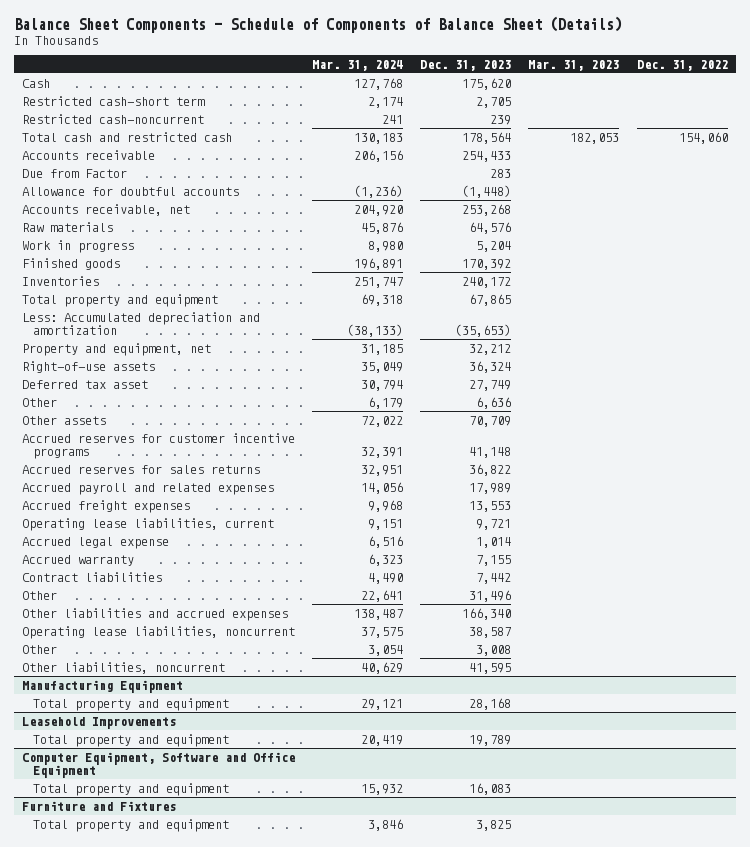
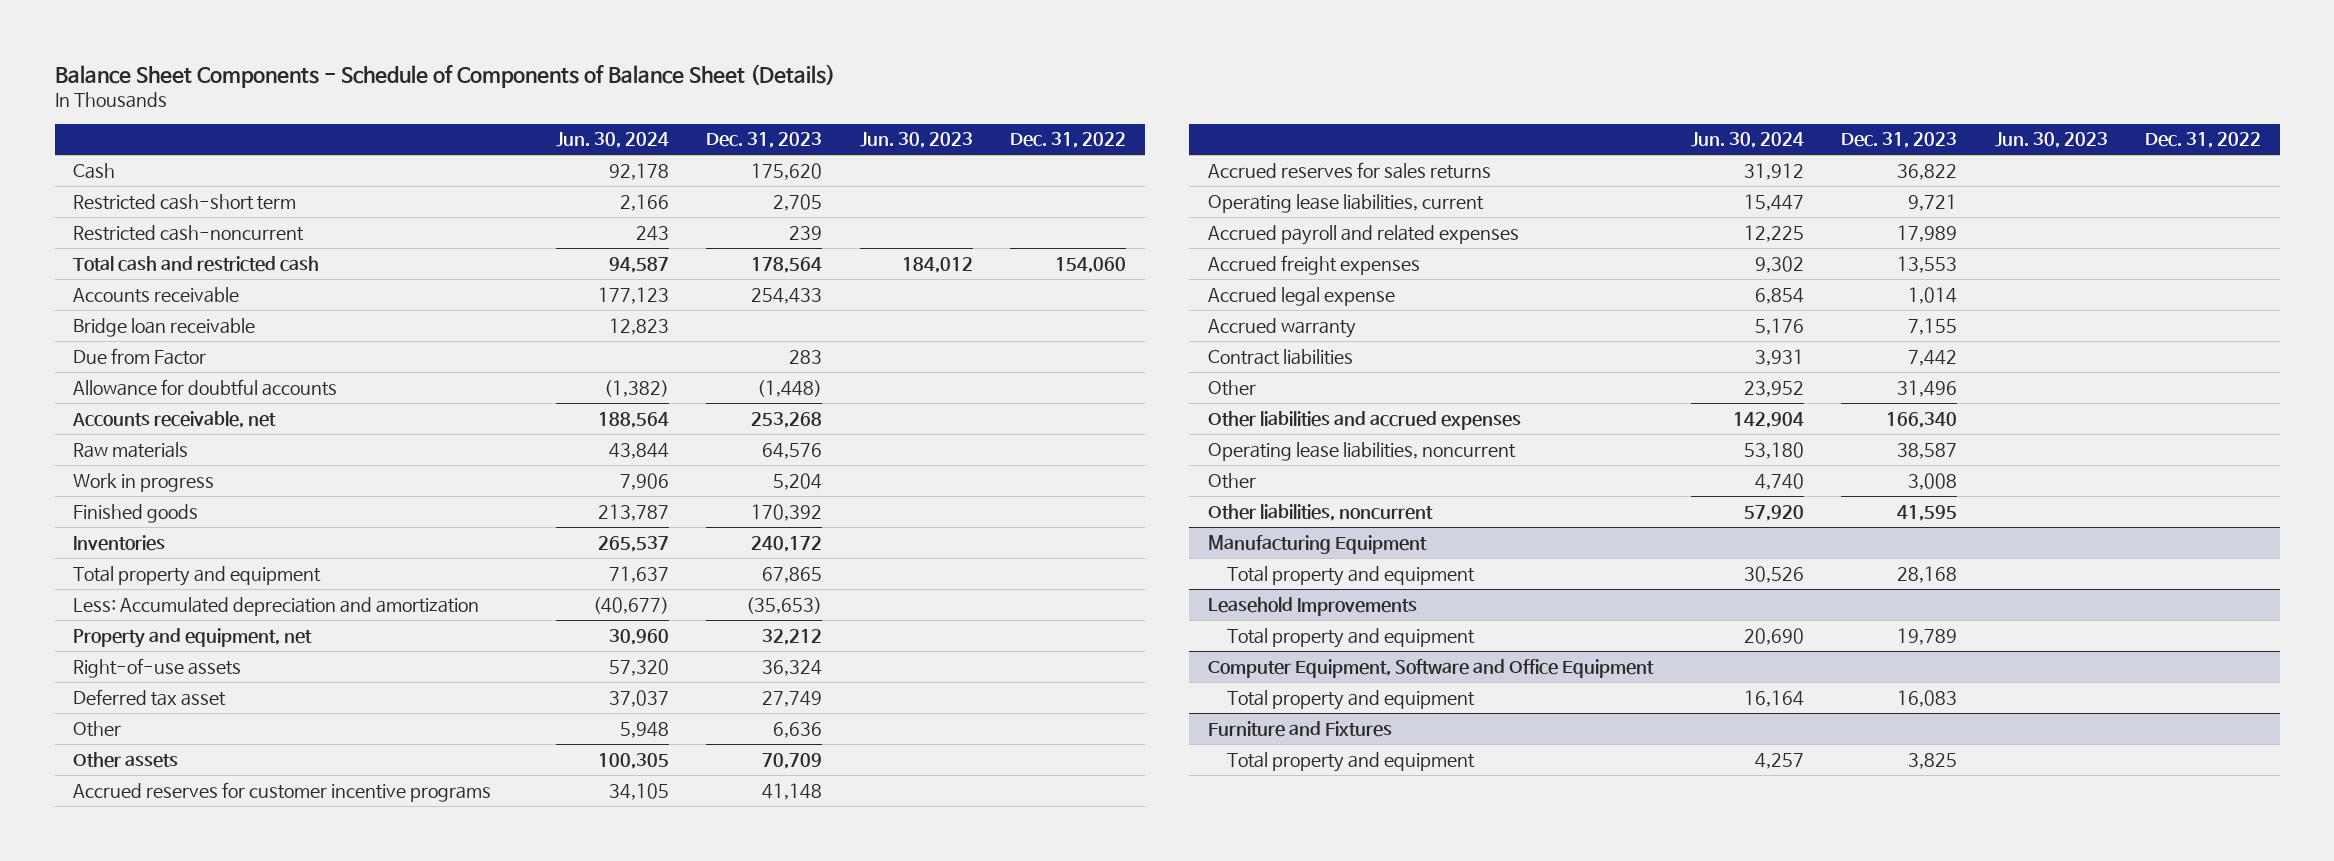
[312,59,404,71] Mar. 31, 2024 -> none
[528,59,620,71] Mar. 31, 2023 -> none
none -> [555,132,669,149] Jun. 30, 2024
none -> [859,132,973,149] Jun. 30, 2023
none -> [73,317,256,337] Bridge loan receivable
[22,517,275,531] Operating lease liabilities, current -> [1208,193,1485,213] Operating lease liabilities, current

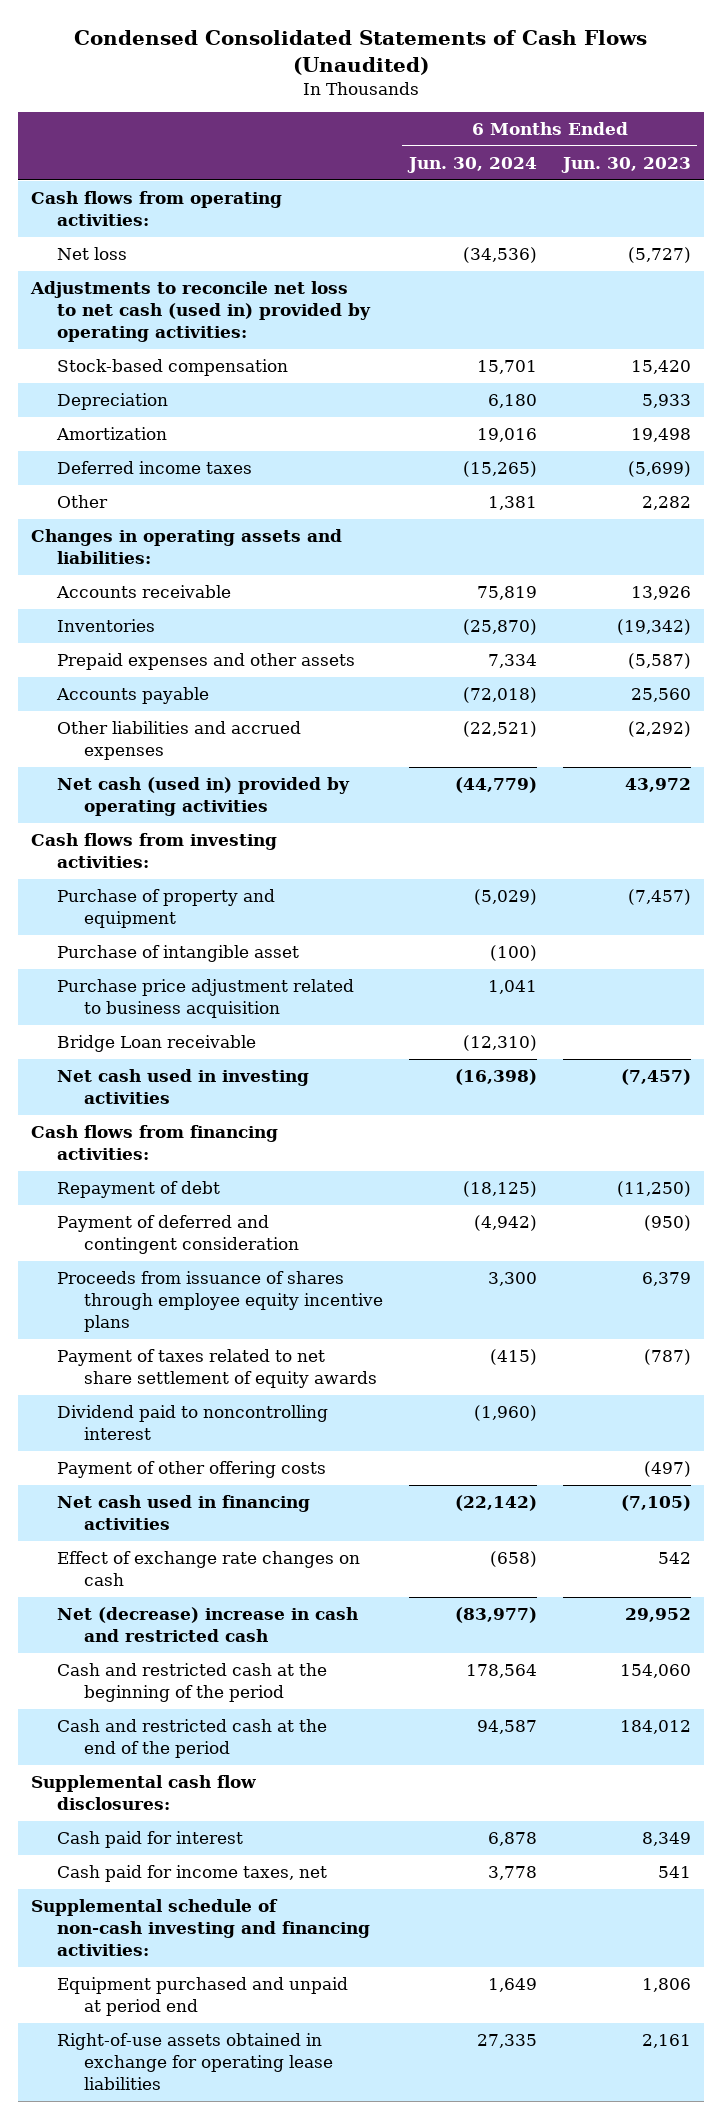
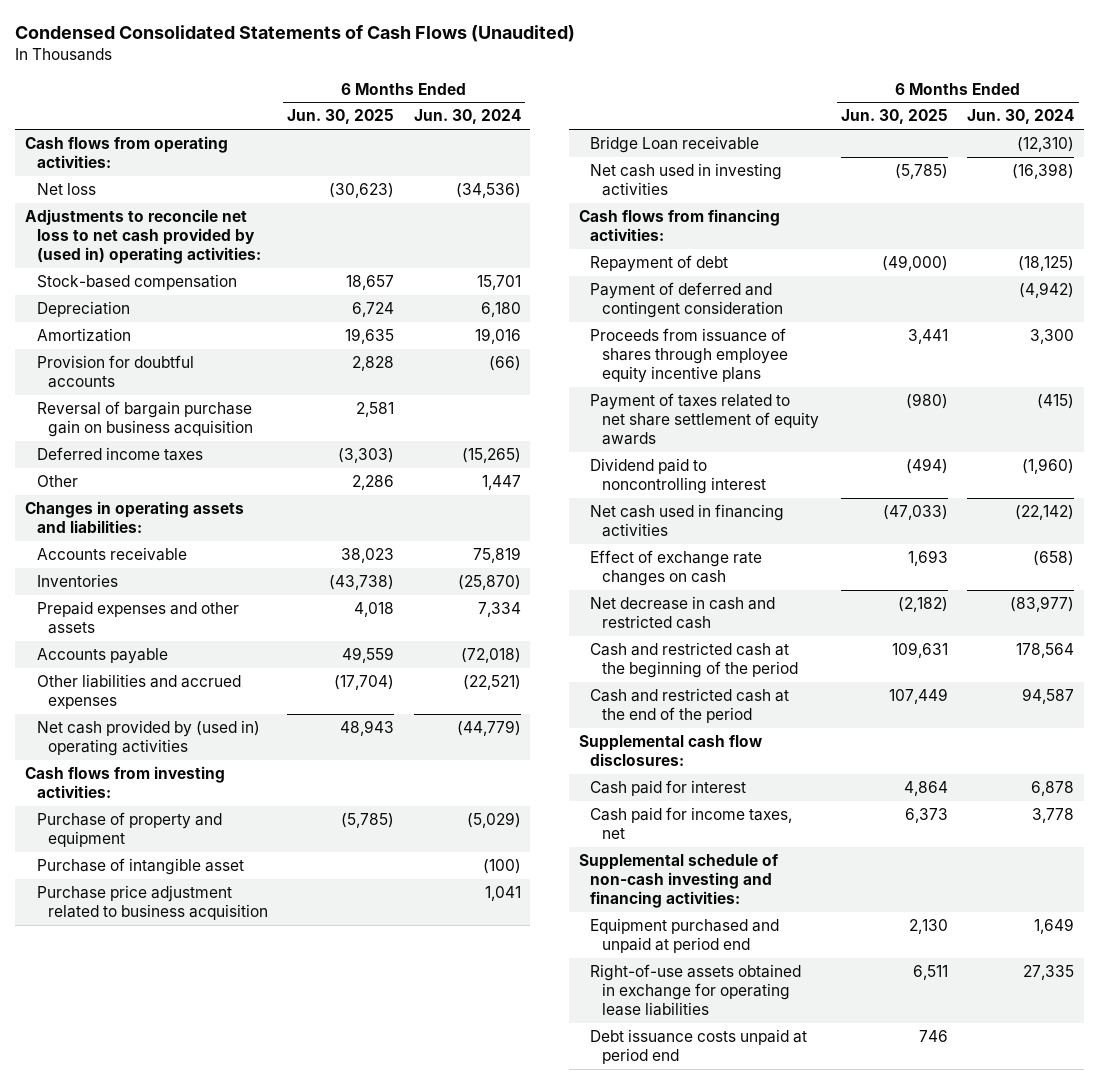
[560,157,691,174] Jun. 30, 2023 -> none
none -> [287,109,395,125] Jun. 30, 2025
[30,281,372,343] Adjustments to reconcile net loss to net cash (used in) provided by operating activities: -> [24,208,261,265] Adjustments to reconcile net loss to net cash provided by (used in) operating activities:
none -> [36,354,194,388] Provision for doubtful accounts
none -> [36,400,254,437] Reversal of bargain purchase gain on business acquisition
[487,496,537,511] 1,381 -> [481,474,521,490] 1,447
[57,777,351,817] Net cash (used in) provided by operating activities -> [36,719,260,756] Net cash provided by (used in) operating activities
[57,1461,327,1479] Payment of other offering costs -> none
[57,1607,359,1643] Net (decrease) increase in cash and restricted cash -> [590,595,776,629] Net decrease in cash and restricted cash
none -> [590,1028,808,1064] Debt issuance costs unpaid at period end

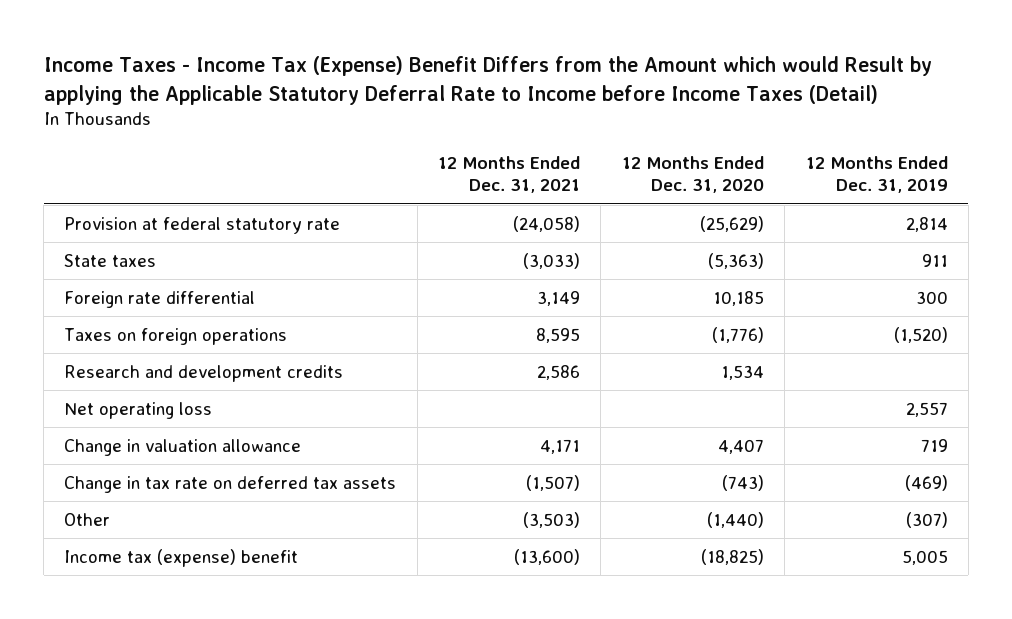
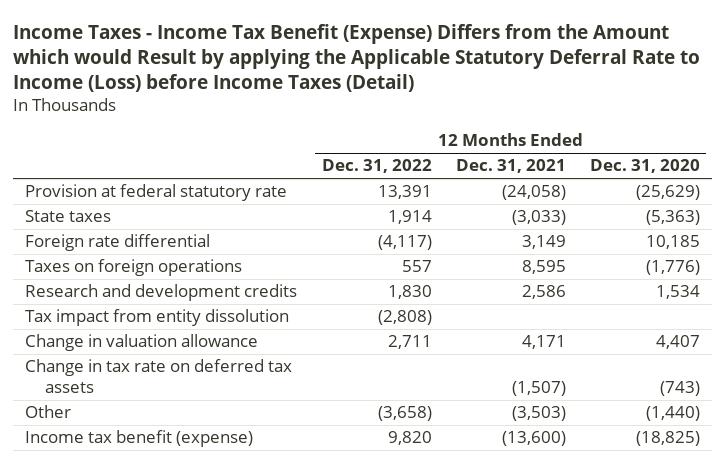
[43,56,932,105] Income Taxes - Income Tax (Expense) Benefit Differs from the Amount which would Result by applying the Applicable Statutory Deferral Rate to Income before Income Taxes (Detail) -> [13,23,701,93] Income Taxes - Income Tax Benefit (Expense) Differs from the Amount which would Result by applying the Applicable Statutory Deferral Rate to Income (Loss) before Income Taxes (Detail)
[805,155,948,194] 12 Months Ended Dec. 31, 2019 -> none
none -> [321,159,432,174] Dec. 31, 2022
[64,401,213,419] Net operating loss -> none
none -> [25,309,290,327] Tax impact from entity dissolution
[64,548,299,567] Income tax (expense) benefit -> [25,430,254,448] Income tax benefit (expense)

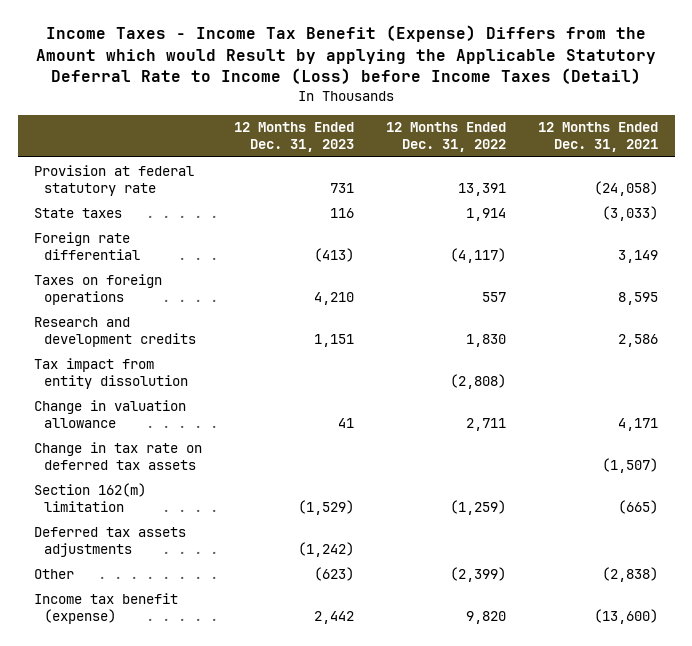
[589,159,700,174] Dec. 31, 2020 -> none
none -> [233,122,354,153] 12 Months Ended Dec. 31, 2023
none -> [33,482,146,512] Section 162(m) limitation
none -> [33,526,186,557] Deferred tax assets adjustments
[377,406,432,422] (3,658) -> [450,566,507,582] (2,399)
[511,406,566,422] (3,503) -> [602,566,659,582] (2,838)

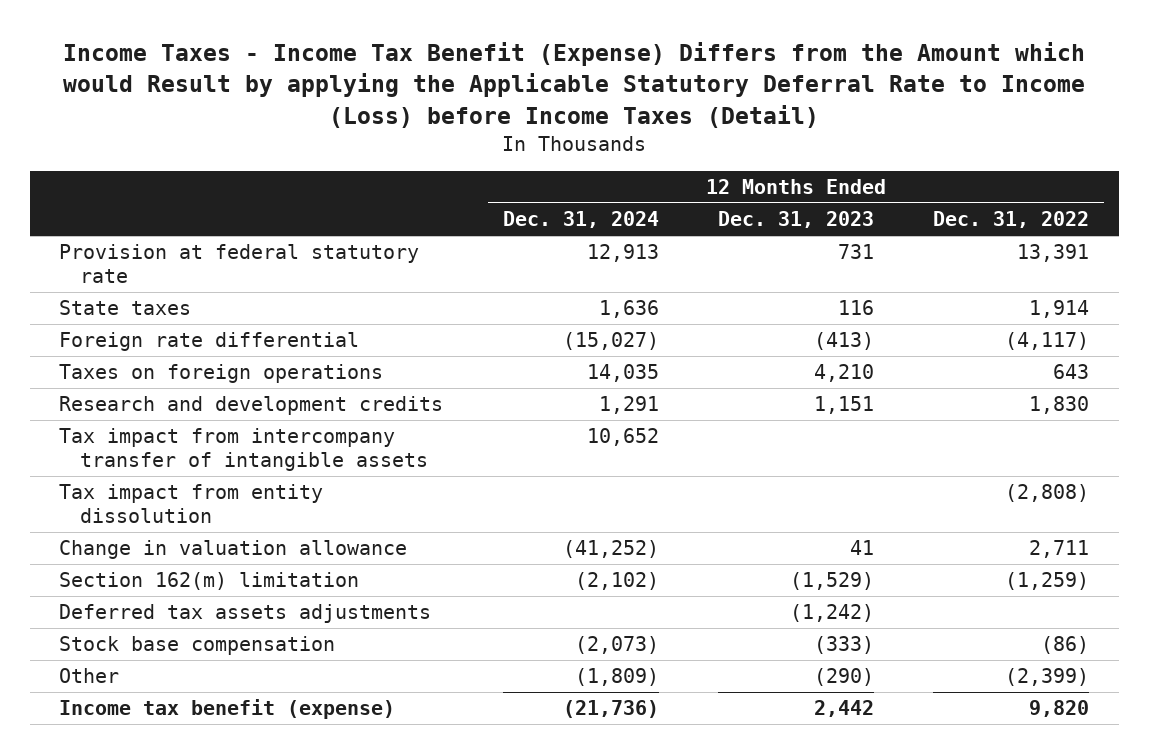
[538,122,659,153] 12 Months Ended Dec. 31, 2021 -> none
none -> [502,211,659,229] Dec. 31, 2024
[482,291,507,302] 557 -> [1053,364,1090,380] 643
none -> [59,428,428,471] Tax impact from intercompany transfer of intangible assets
[33,441,202,470] Change in tax rate on deferred tax assets -> none
none -> [59,636,336,656] Stock base compensation
[313,566,354,581] (623) -> [813,668,874,687] (290)

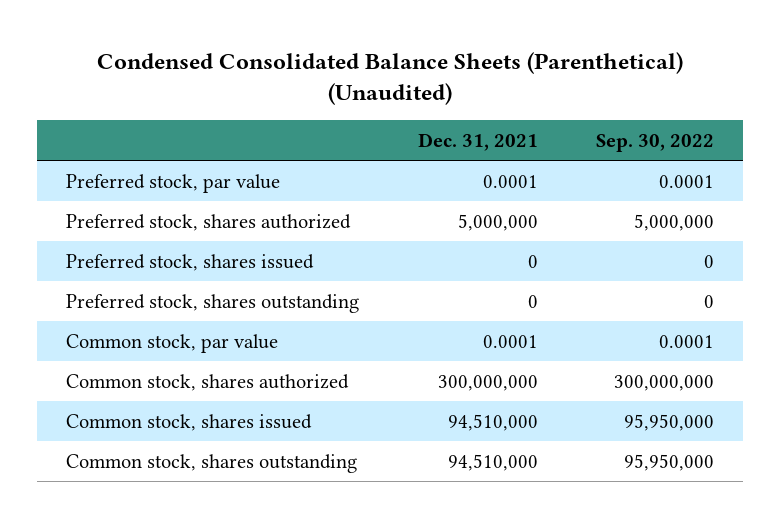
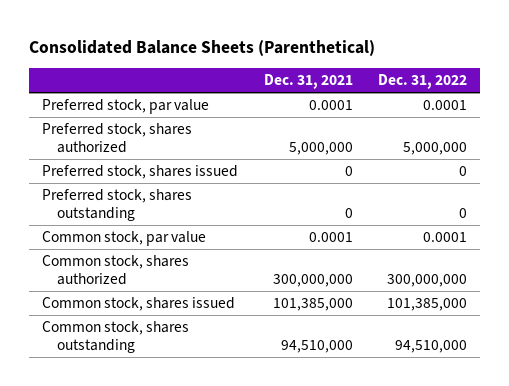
[97,51,684,106] Condensed Consolidated Balance Sheets (Parenthetical) (Unaudited) -> [29,39,376,56] Consolidated Balance Sheets (Parenthetical)
[595,133,714,152] Sep. 30, 2022 -> none
none -> [378,74,468,90] Dec. 31, 2022
[447,413,538,431] 94,510,000 -> [272,298,353,312] 101,385,000

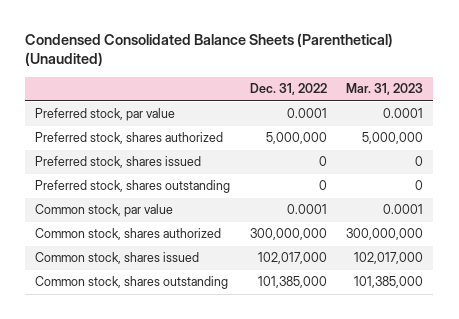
[29,39,376,56] Consolidated Balance Sheets (Parenthetical) -> [25,32,394,67] Condensed Consolidated Balance Sheets (Parenthetical) (Unaudited)
[263,74,353,90] Dec. 31, 2021 -> none
none -> [346,83,424,96] Mar. 31, 2023
[387,298,468,312] 101,385,000 -> [257,252,327,265] 102,017,000
[395,339,468,353] 94,510,000 -> [257,276,327,289] 101,385,000

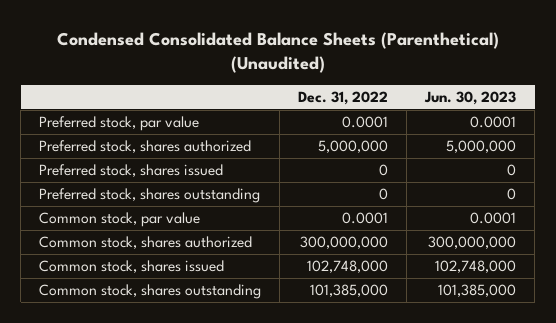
[346,83,424,96] Mar. 31, 2023 -> none
none -> [424,91,517,106] Jun. 30, 2023
[257,252,327,265] 102,017,000 -> [307,260,389,274] 102,748,000

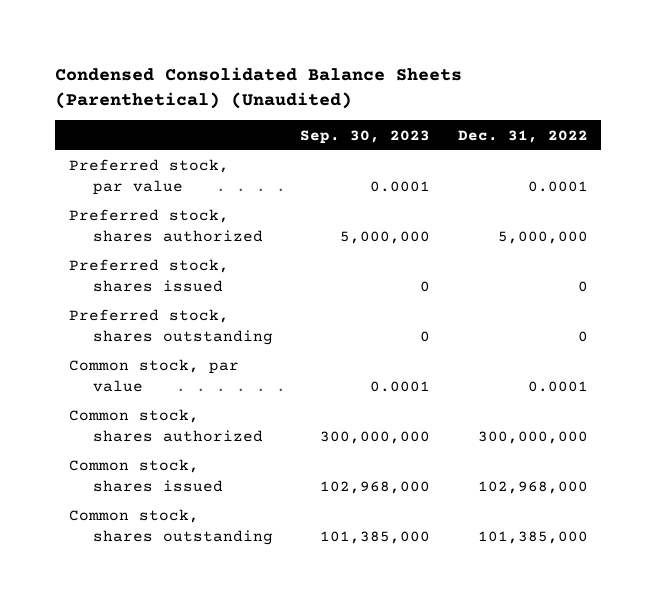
[424,91,517,106] Jun. 30, 2023 -> none
none -> [300,129,431,144] Sep. 30, 2023
[307,260,389,274] 102,748,000 -> [477,480,588,494] 102,968,000

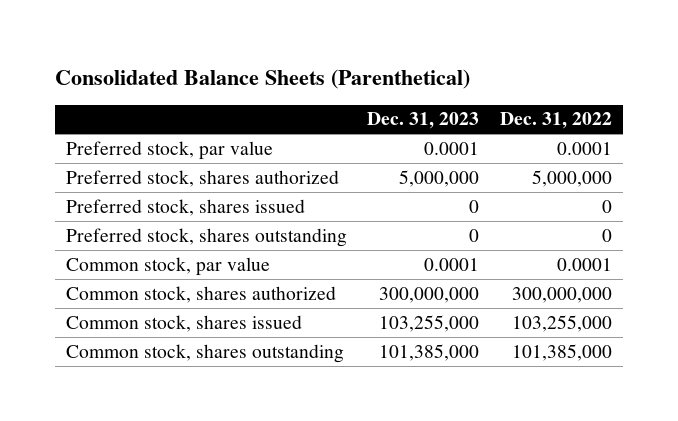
[55,66,463,109] Condensed Consolidated Balance Sheets (Parenthetical) (Unaudited) -> [55,69,471,90] Consolidated Balance Sheets (Parenthetical)
[300,129,431,144] Sep. 30, 2023 -> none
none -> [367,112,480,130] Dec. 31, 2023
[477,480,588,494] 102,968,000 -> [512,314,613,332] 103,255,000

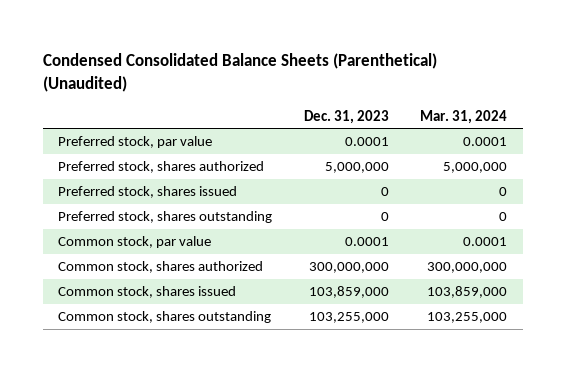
[55,69,471,90] Consolidated Balance Sheets (Parenthetical) -> [42,52,437,92] Condensed Consolidated Balance Sheets (Parenthetical) (Unaudited)
[500,112,613,130] Dec. 31, 2022 -> none
none -> [420,109,508,124] Mar. 31, 2024
[379,314,480,332] 103,255,000 -> [308,286,389,299] 103,859,000
[379,343,480,361] 101,385,000 -> [308,312,389,324] 103,255,000

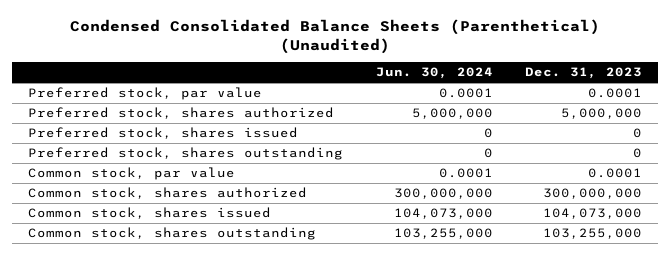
[420,109,508,124] Mar. 31, 2024 -> none
none -> [375,67,493,80] Jun. 30, 2024
[308,286,389,299] 103,859,000 -> [543,208,643,220] 104,073,000

